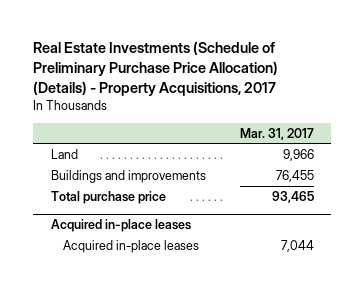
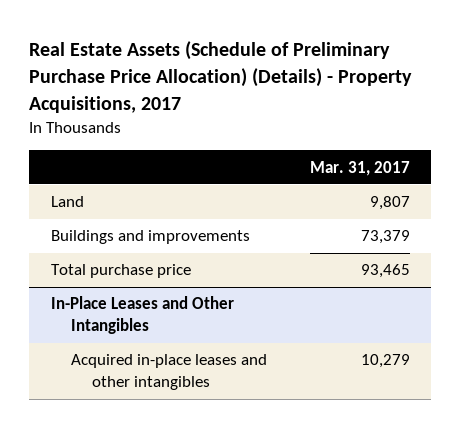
[33,41,279,96] Real Estate Investments (Schedule of Preliminary Purchase Price Allocation) (Details) - Property Acquisitions, 2017 -> [29,41,413,113] Real Estate Assets (Schedule of Preliminary Purchase Price Allocation) (Details) - Property Acquisitions, 2017
[282,149,314,162] 9,966 -> [369,196,410,211] 9,807
[275,170,314,183] 76,455 -> [360,230,410,245] 73,379
[50,219,191,233] Acquired in-place leases -> none
none -> [50,296,234,335] In-Place Leases and Other Intangibles
[62,240,199,254] Acquired in-place leases -> [71,354,268,391] Acquired in-place leases and other intangibles
[280,240,314,253] 7,044 -> [360,354,410,369] 10,279

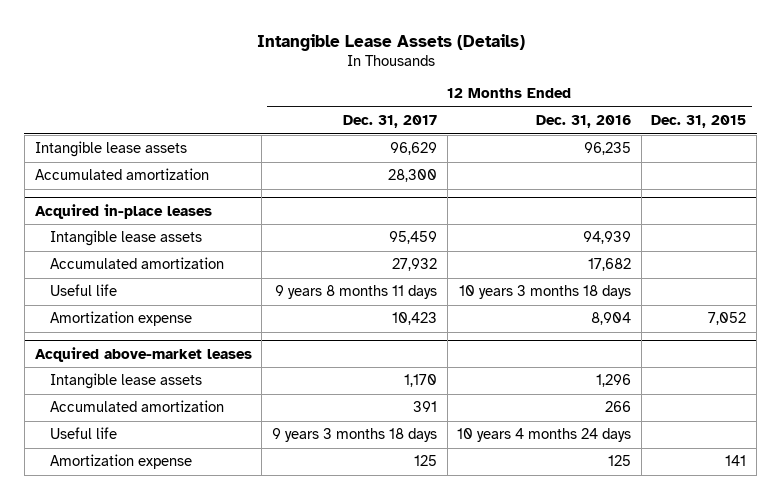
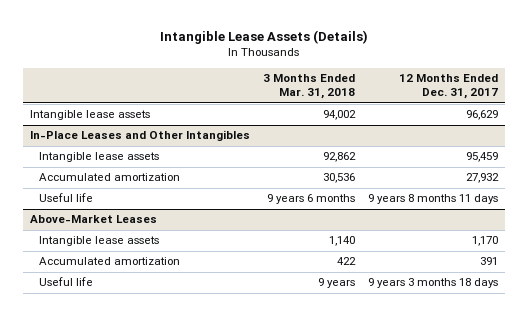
[536,115,632,129] Dec. 31, 2016 -> none
[651,115,747,129] Dec. 31, 2015 -> none
none -> [263,74,356,100] 3 Months Ended Mar. 31, 2018
[34,168,209,181] Accumulated amortization -> none
[34,203,212,219] Acquired in-place leases -> none
none -> [29,130,250,142] In-Place Leases and Other Intangibles
[49,311,192,327] Amortization expense -> none
[34,346,252,362] Acquired above-market leases -> [29,215,157,224] Above-Market Leases
[49,454,192,470] Amortization expense -> none

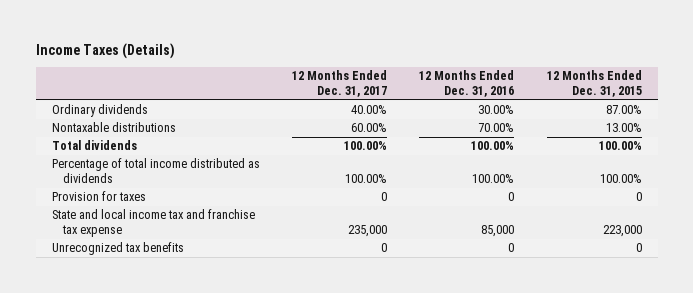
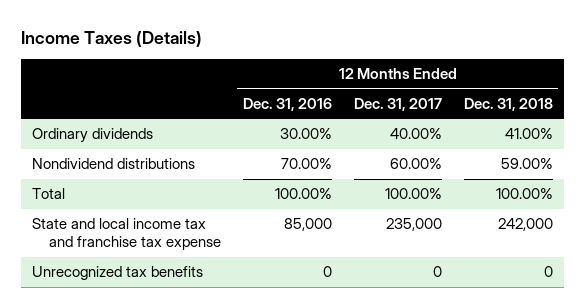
[546,70,642,97] 12 Months Ended Dec. 31, 2015 -> none
none -> [463,97,553,111] Dec. 31, 2018
[51,158,260,183] Percentage of total income distributed as dividends -> none
[51,191,146,202] Provision for taxes -> none
[51,122,176,133] Nontaxable distributions -> [31,158,195,170] Nondividend distributions
[51,140,137,151] Total dividends -> [31,188,65,200] Total

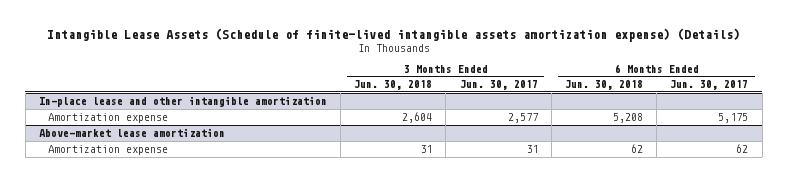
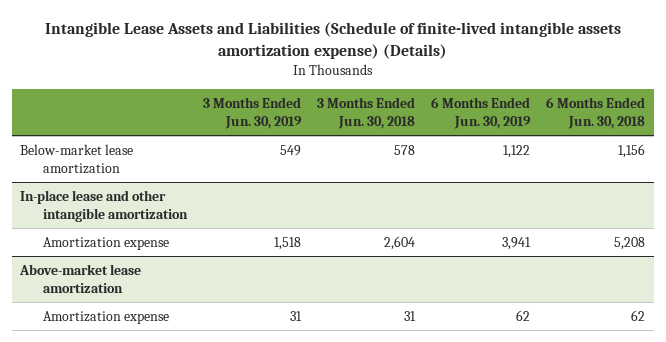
[46,28,740,43] Intangible Lease Assets (Schedule of finite-lived intangible assets amortization expense) (Details) -> [44,22,621,59] Intangible Lease Assets and Liabilities (Schedule of finite-lived intangible assets amortization expense) (Details)
[459,80,538,91] Jun. 30, 2017 -> none
[670,80,749,91] Jun. 30, 2017 -> none
none -> [202,97,302,129] 3 Months Ended Jun. 30, 2019
none -> [431,97,532,129] 6 Months Ended Jun. 30, 2019
none -> [20,144,134,174] Below-market lease amortization

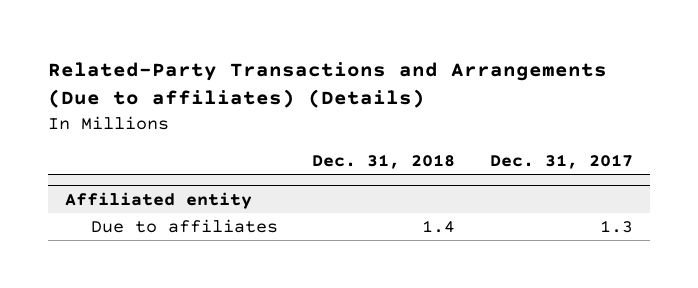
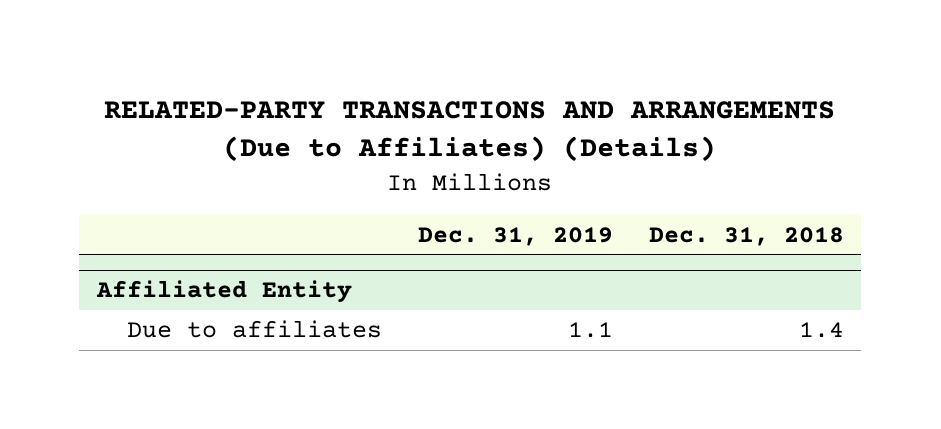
[47,61,607,109] Related-Party Transactions and Arrangements (Due to affiliates) (Details) -> [104,100,836,163] RELATED-PARTY TRANSACTIONS AND ARRANGEMENTS (Due to Affiliates) (Details)
[489,154,633,170] Dec. 31, 2017 -> none
none -> [417,226,613,246] Dec. 31, 2019
[64,191,252,209] Affiliated entity -> [96,280,353,304] Affiliated Entity

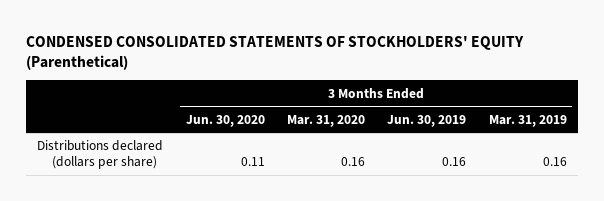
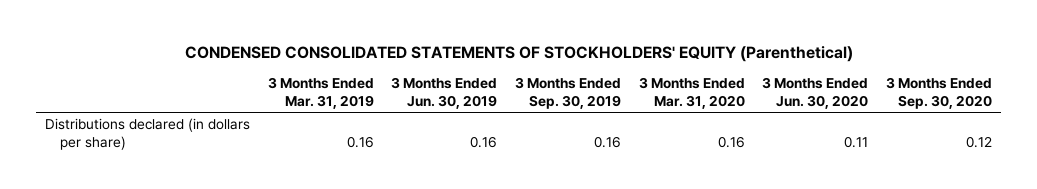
none -> [515,77,622,110] 3 Months Ended Sep. 30, 2019
none -> [885,77,992,110] 3 Months Ended Sep. 30, 2020
[37,140,164,170] Distributions declared (dollars per share) -> [45,117,251,150] Distributions declared (in dollars per share)

